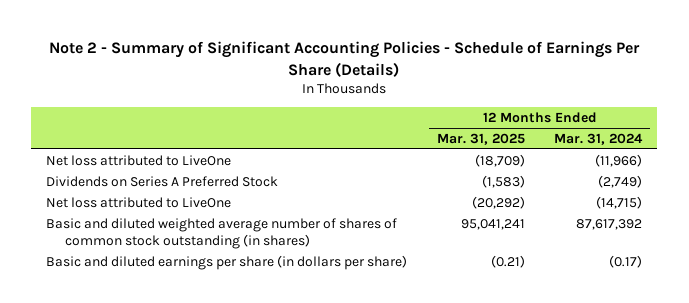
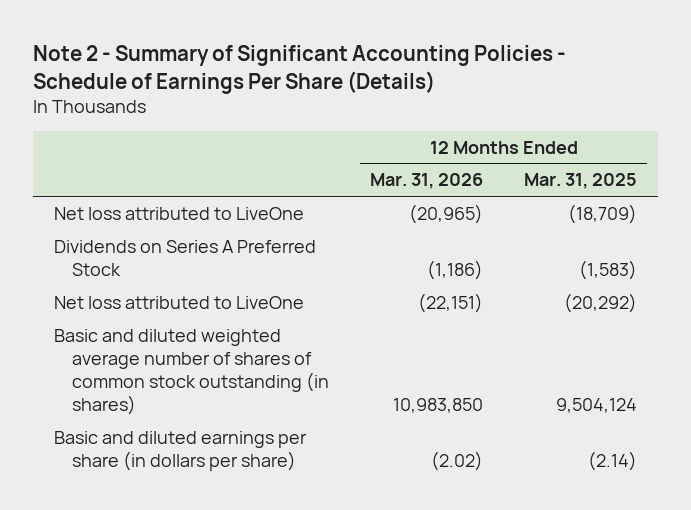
[554,132,644,145] Mar. 31, 2024 -> none
none -> [370,173,484,190] Mar. 31, 2026
[460,218,525,230] 95,041,241 -> [556,398,638,414] 9,504,124
[490,254,525,268] (0.21) -> [588,450,638,471] (2.14)

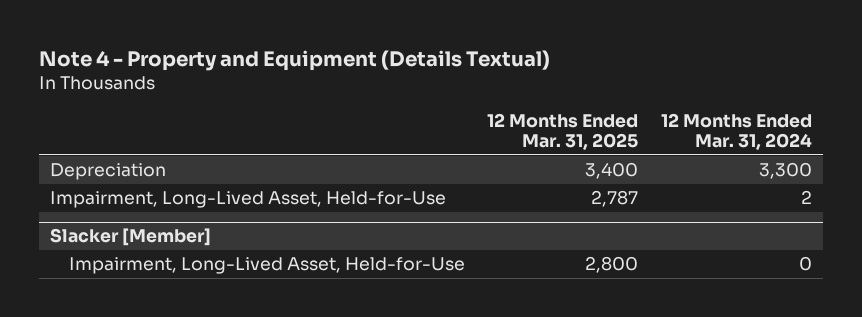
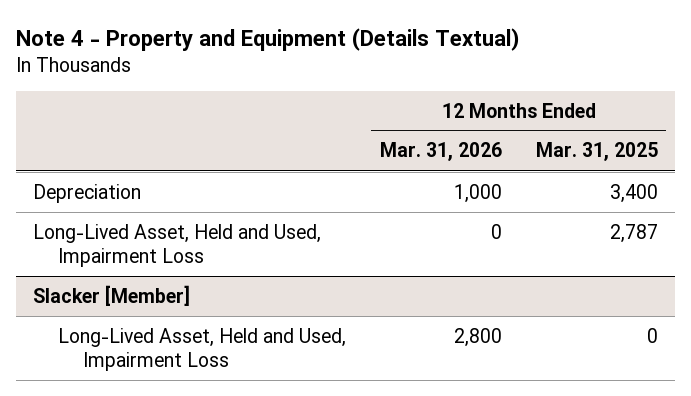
[660,112,812,150] 12 Months Ended Mar. 31, 2024 -> none
none -> [379,142,502,162] Mar. 31, 2026
[50,191,447,209] Impairment, Long-Lived Asset, Held-for-Use -> [32,223,321,268] Long-Lived Asset, Held and Used, Impairment Loss
[68,257,465,275] Impairment, Long-Lived Asset, Held-for-Use -> [57,327,346,372] Long-Lived Asset, Held and Used, Impairment Loss
[585,256,639,274] 2,800 -> [646,327,658,343] 0

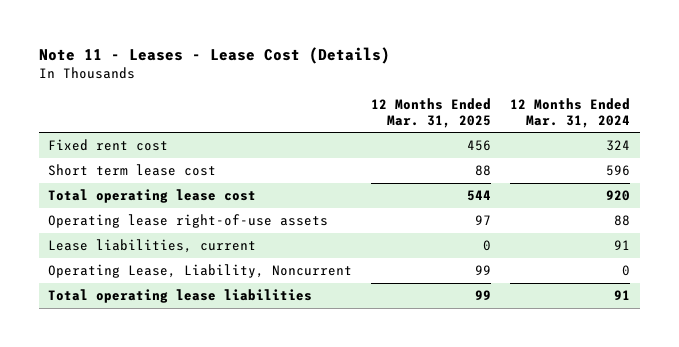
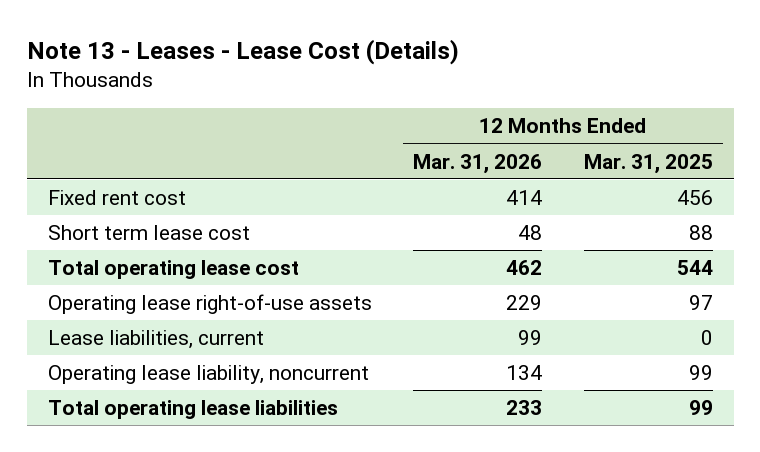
[38,46,390,64] Note 11 - Leases - Lease Cost (Details) -> [26,39,459,66] Note 13 - Leases - Lease Cost (Details)
[510,97,631,128] 12 Months Ended Mar. 31, 2024 -> none
none -> [413,153,543,174] Mar. 31, 2026
[48,264,353,279] Operating Lease, Liability, Noncurrent -> [47,365,369,385] Operating lease liability, noncurrent

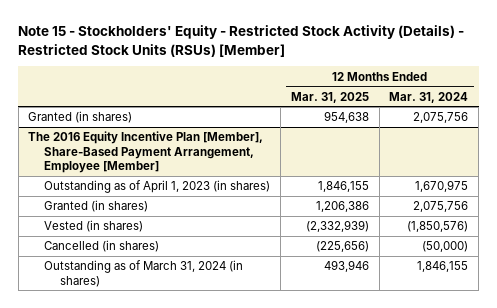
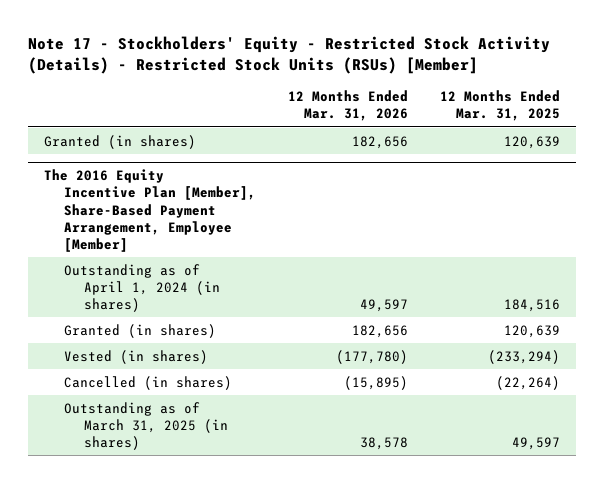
[18,25,465,57] Note 15 - Stockholders' Equity - Restricted Stock Activity (Details) - Restricted Stock Units (RSUs) [Member] -> [28,36,551,75] Note 17 - Stockholders' Equity - Restricted Stock Activity (Details) - Restricted Stock Units (RSUs) [Member]
[389,91,469,103] Mar. 31, 2024 -> none
none -> [288,90,409,122] 12 Months Ended Mar. 31, 2026
[323,111,369,124] 954,638 -> [504,135,561,149] 120,639
[44,180,271,194] Outstanding as of April 1, 2023 (in shares) -> [64,263,221,313] Outstanding as of April 1, 2024 (in shares)
[317,181,369,193] 1,846,155 -> [504,299,561,313] 184,516
[315,201,369,213] 1,206,386 -> [504,324,561,338] 120,639
[305,220,369,233] (2,332,939) -> [488,349,561,364] (233,294)
[315,241,369,253] (225,656) -> [496,375,561,390] (22,264)
[44,260,244,287] Outstanding as of March 31, 2024 (in shares) -> [64,401,229,451] Outstanding as of March 31, 2025 (in shares)
[323,260,369,273] 493,946 -> [512,437,561,451] 49,597

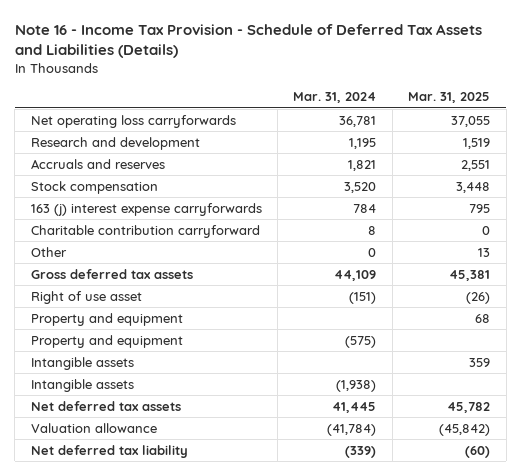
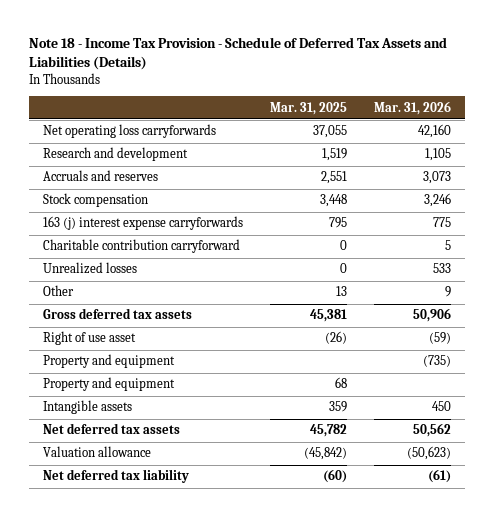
[14,24,482,59] Note 16 - Income Tax Provision - Schedule of Deferred Tax Assets and Liabilities (Details) -> [29,37,448,71] Note 18 - Income Tax Provision - Schedule of Deferred Tax Assets and Liabilities (Details)
[293,92,377,104] Mar. 31, 2024 -> none
none -> [374,100,452,115] Mar. 31, 2026
none -> [42,262,137,275] Unrealized losses
[30,312,183,326] Property and equipment -> [42,377,175,392] Property and equipment
[30,378,134,392] Intangible assets -> none

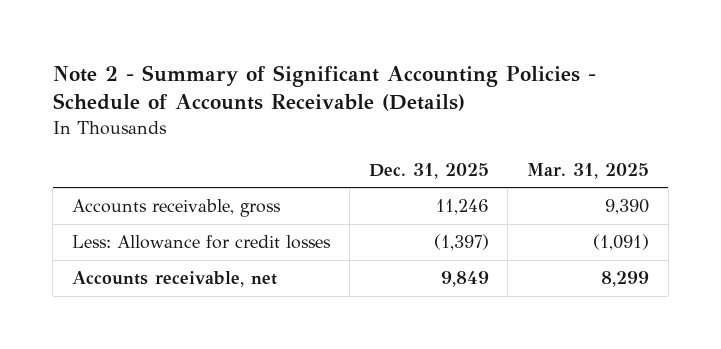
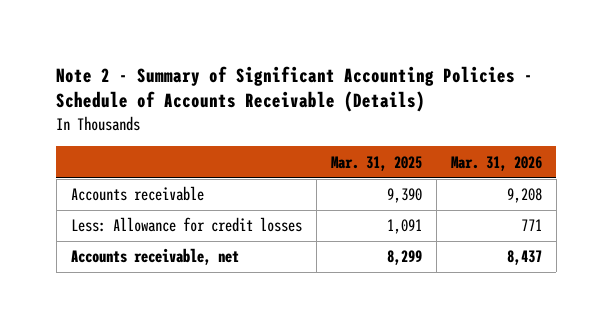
[368,162,489,179] Dec. 31, 2025 -> none
none -> [450,155,542,171] Mar. 31, 2026
[72,199,282,218] Accounts receivable, gross -> [70,186,204,202] Accounts receivable
[592,234,649,252] (1,091) -> [386,219,422,235] 1,091

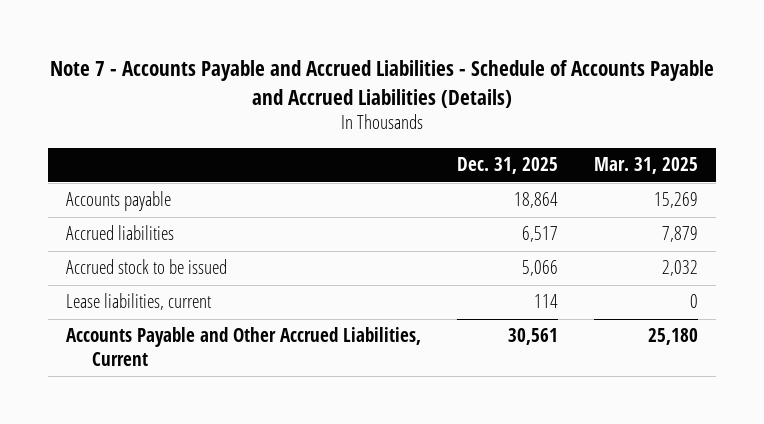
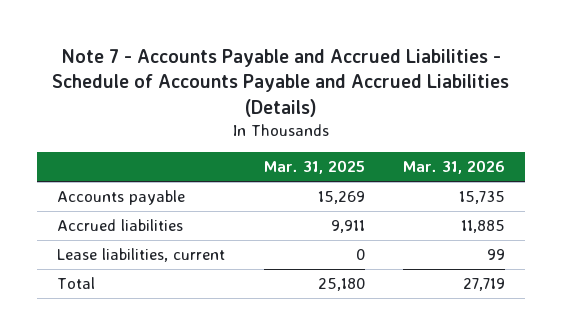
[457,157,559,175] Dec. 31, 2025 -> none
none -> [403,160,506,175] Mar. 31, 2026
[65,259,227,275] Accrued stock to be issued -> none
[662,226,699,243] 7,879 -> [330,220,365,234] 9,911
[65,327,421,366] Accounts Payable and Other Accrued Liabilities, Current -> [56,277,95,290] Total

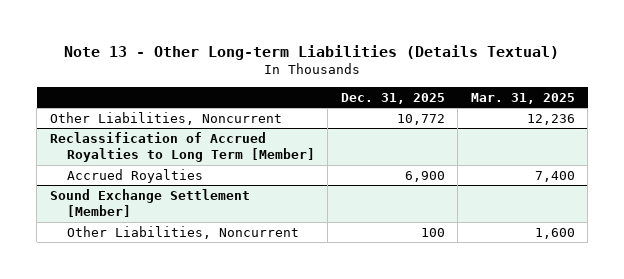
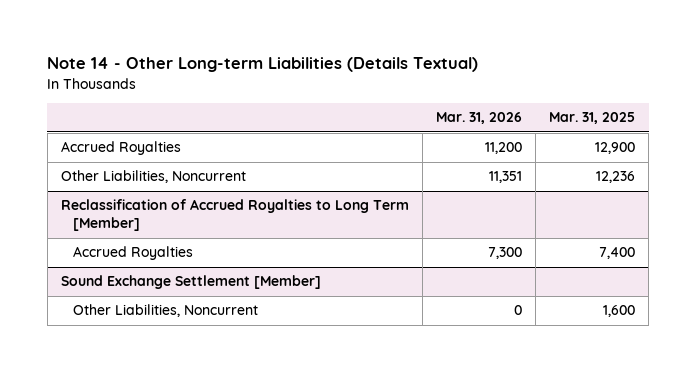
[64,44,560,60] Note 13 - Other Long-term Liabilities (Details Textual) -> [47,57,479,73] Note 14 - Other Long-term Liabilities (Details Textual)
[340,92,445,104] Dec. 31, 2025 -> none
none -> [436,112,523,125] Mar. 31, 2026
none -> [61,141,182,156] Accrued Royalties

